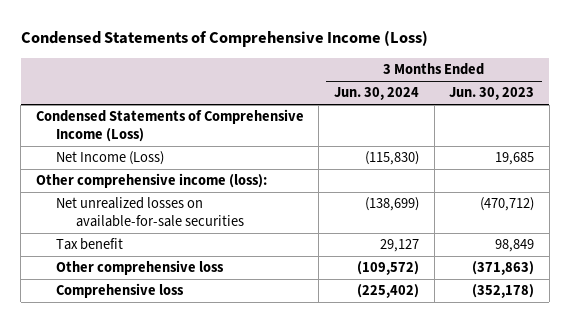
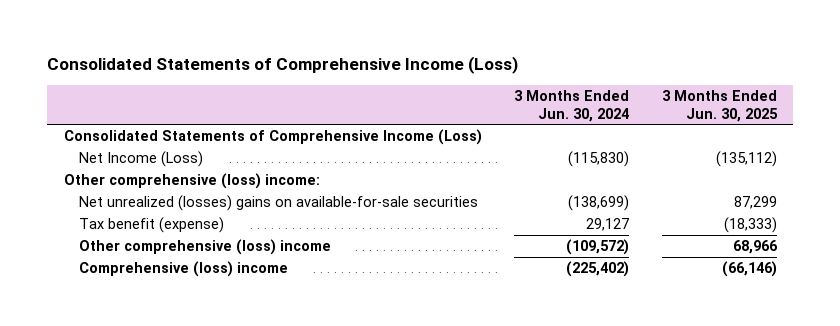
[20,30,428,48] Condensed Statements of Comprehensive Income (Loss) -> [47,55,519,74] Consolidated Statements of Comprehensive Income (Loss)
[449,87,535,101] Jun. 30, 2023 -> none
none -> [661,89,778,122] 3 Months Ended Jun. 30, 2025
[35,109,304,142] Condensed Statements of Comprehensive Income (Loss) -> [63,129,482,146] Consolidated Statements of Comprehensive Income (Loss)
[35,173,267,189] Other comprehensive income (loss): -> [63,173,320,190] Other comprehensive (loss) income:
[56,197,245,227] Net unrealized losses on available-for-sale securities -> [79,195,479,212] Net unrealized (losses) gains on available-for-sale securities
[56,238,124,251] Tax benefit -> [79,217,225,234] Tax benefit (expense)
[56,260,225,276] Other comprehensive loss -> [79,239,332,256] Other comprehensive (loss) income
[56,283,185,299] Comprehensive loss -> [79,261,289,278] Comprehensive (loss) income

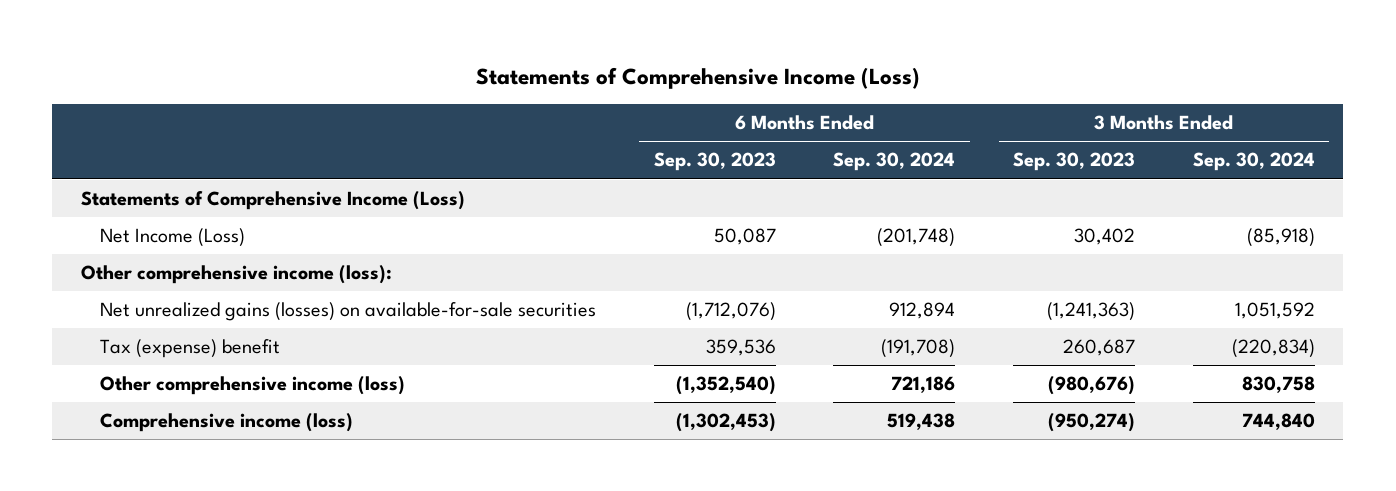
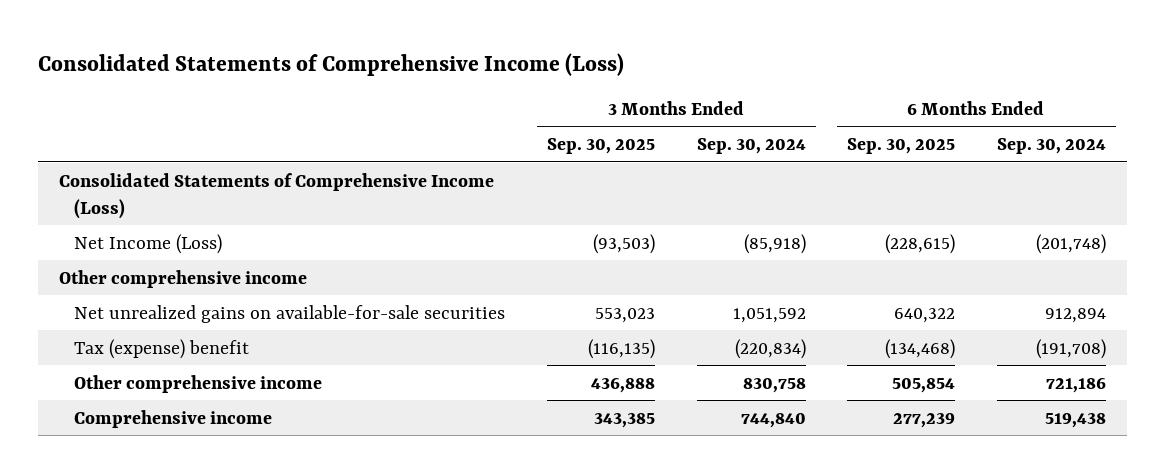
[475,66,920,89] Statements of Comprehensive Income (Loss) -> [37,52,624,76] Consolidated Statements of Comprehensive Income (Loss)
[653,152,776,172] Sep. 30, 2023 -> none
[1012,152,1135,172] Sep. 30, 2023 -> none
none -> [546,138,655,155] Sep. 30, 2025
none -> [847,138,956,155] Sep. 30, 2025
[81,191,466,211] Statements of Comprehensive Income (Loss) -> [58,172,494,219] Consolidated Statements of Comprehensive Income (Loss)
[81,265,393,285] Other comprehensive income (loss): -> [58,269,307,288] Other comprehensive income
[100,302,597,322] Net unrealized gains (losses) on available-for-sale securities -> [74,304,506,323] Net unrealized gains on available-for-sale securities
[100,376,406,396] Other comprehensive income (loss) -> [74,374,323,393] Other comprehensive income
[100,413,354,433] Comprehensive income (loss) -> [74,409,273,428] Comprehensive income

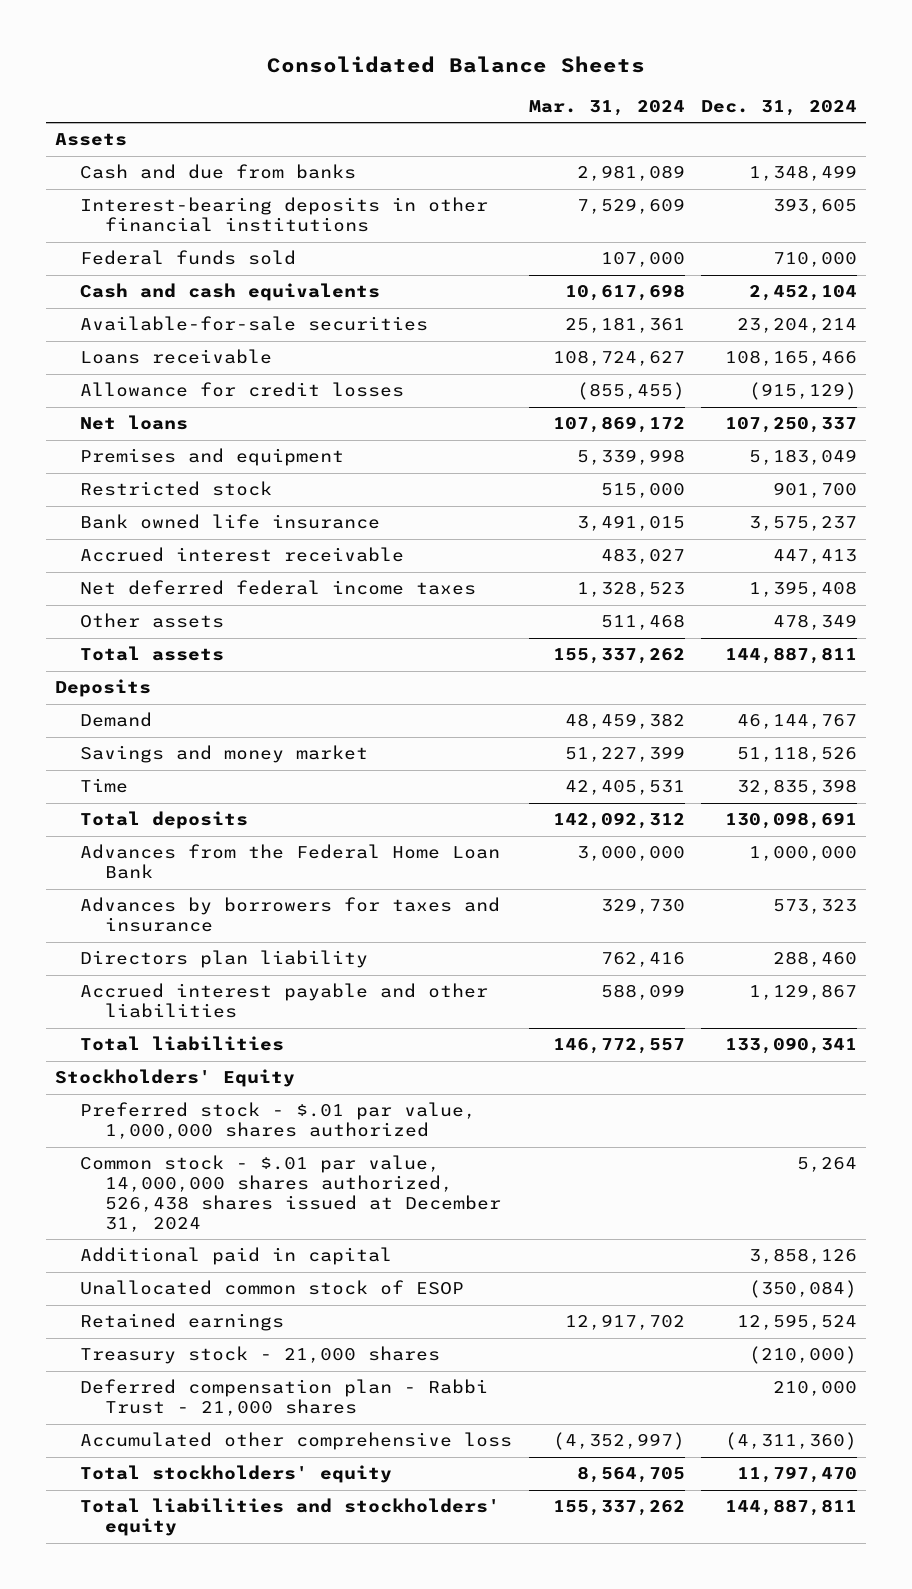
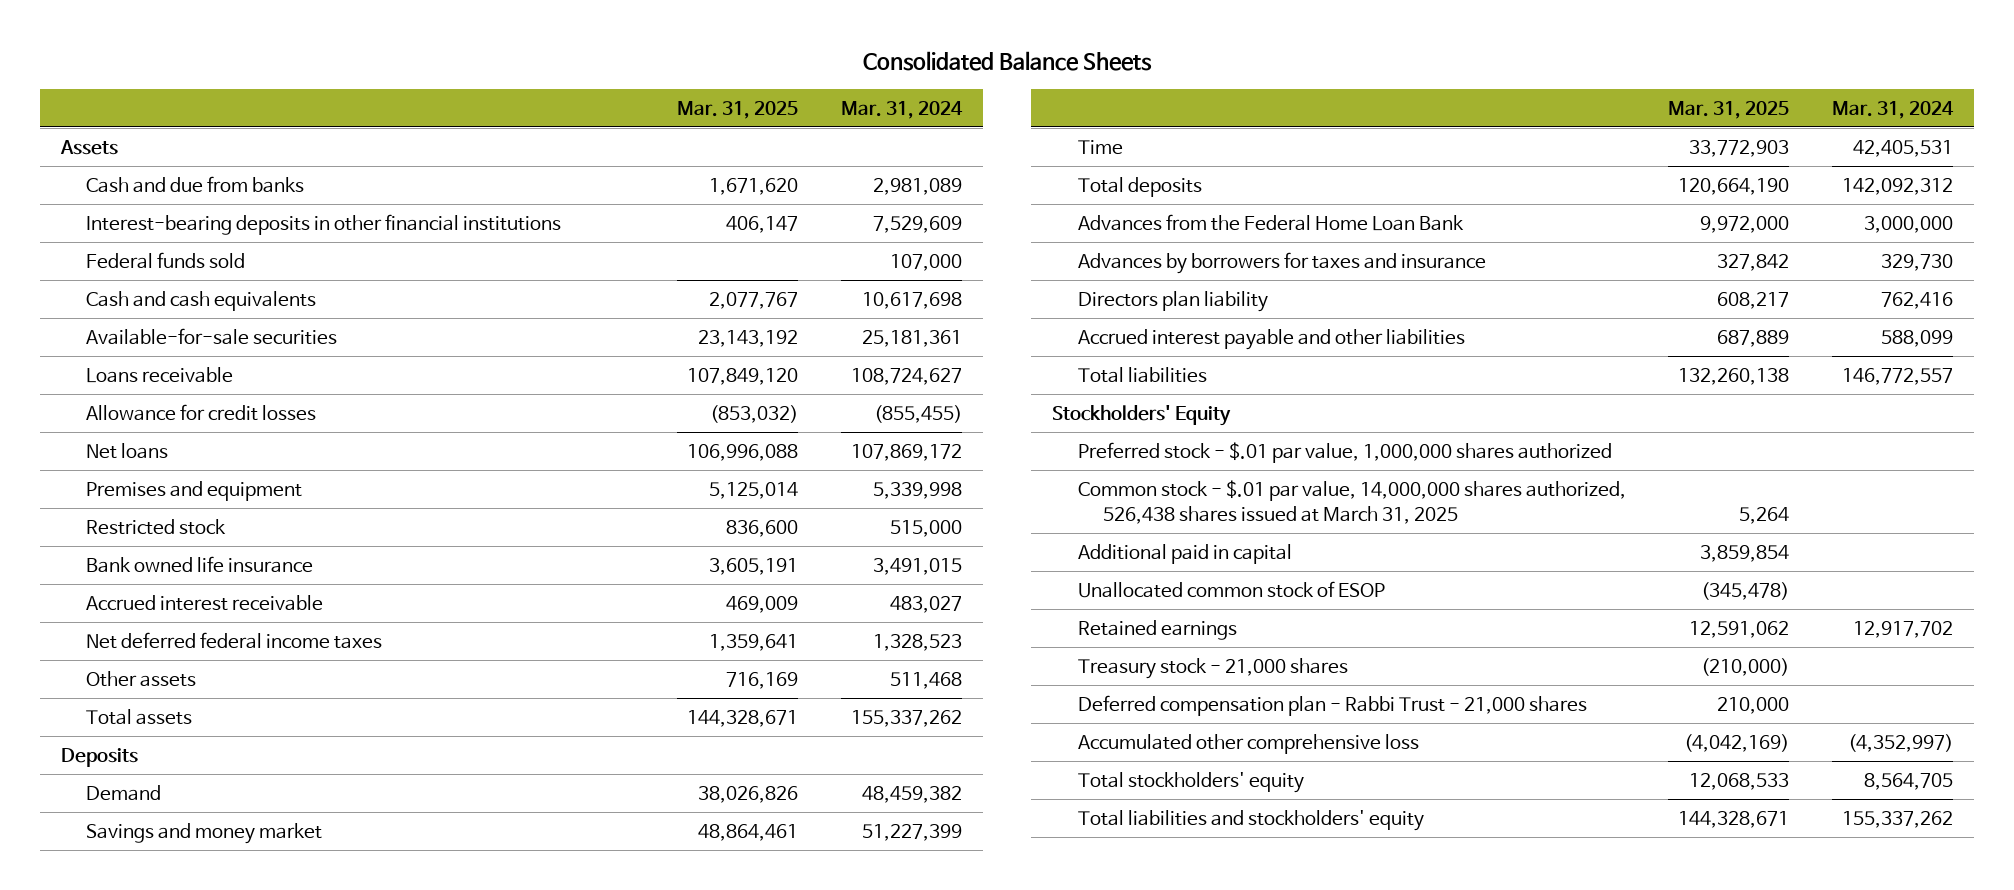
[701,99,858,116] Dec. 31, 2024 -> none
none -> [676,100,798,119] Mar. 31, 2025
[79,1155,501,1232] Common stock - $.01 par value, 14,000,000 shares authorized, 526,438 shares issued at December 31, 2024 -> [1077,480,1626,524] Common stock - $.01 par value, 14,000,000 shares authorized, 526,438 shares issued at March 31, 2025

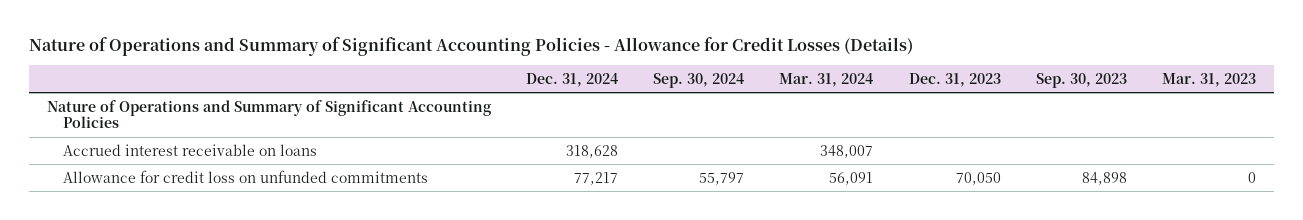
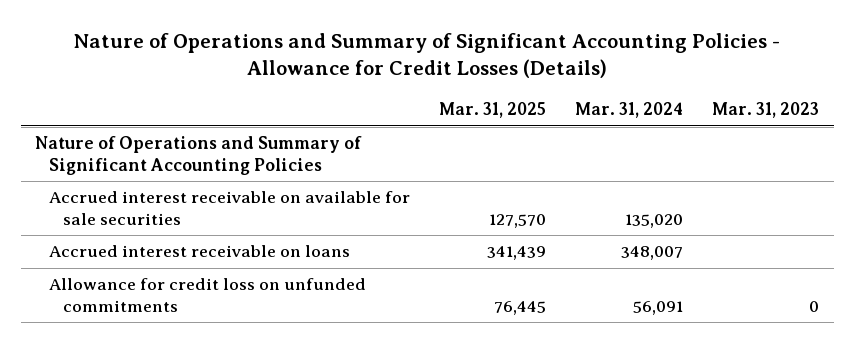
[525,72,618,87] Dec. 31, 2024 -> none
[653,72,745,88] Sep. 30, 2024 -> none
[908,72,1001,87] Dec. 31, 2023 -> none
[1036,72,1128,88] Sep. 30, 2023 -> none
none -> [439,102,547,119] Mar. 31, 2025
none -> [49,191,411,225] Accrued interest receivable on available for sale securities

